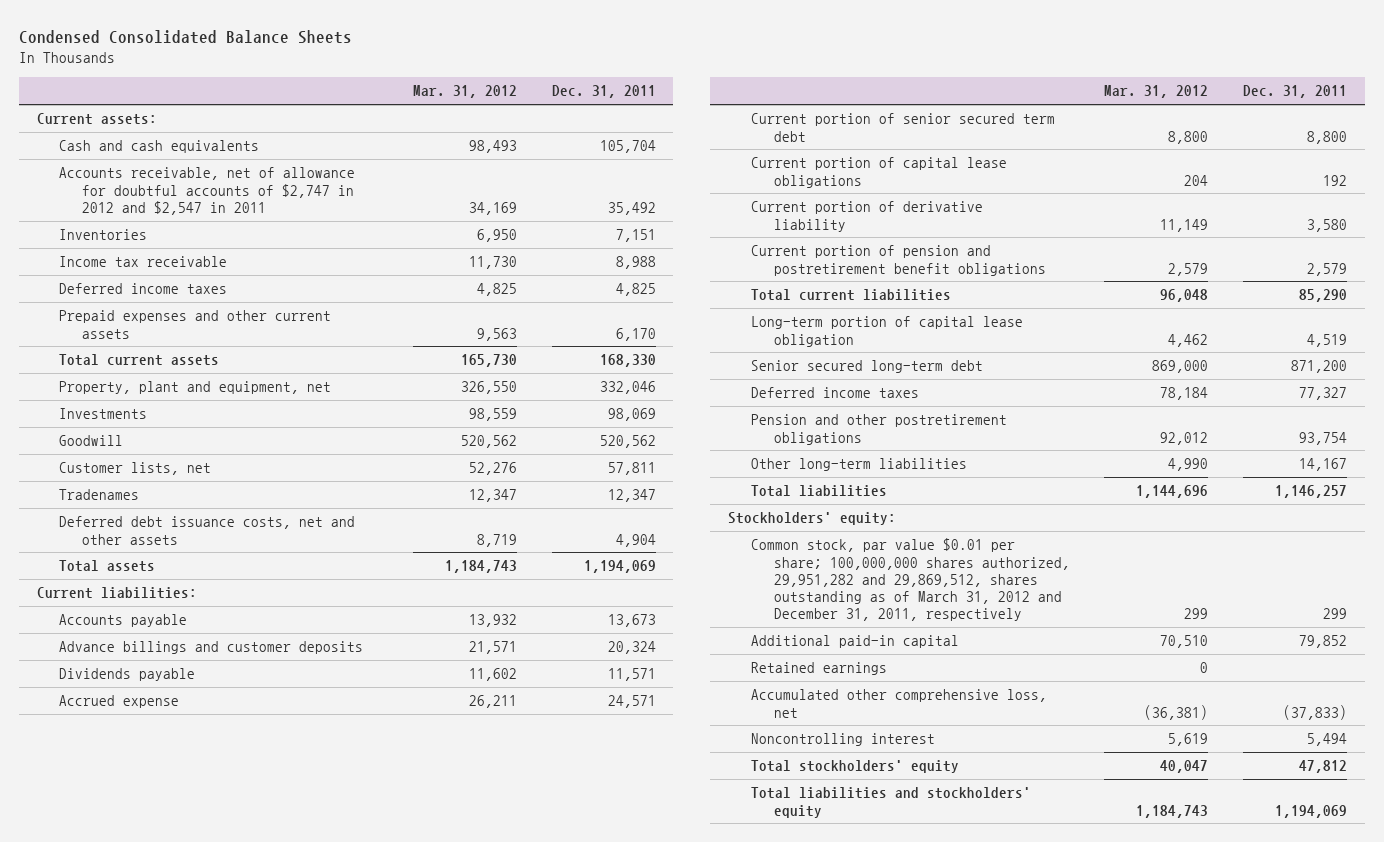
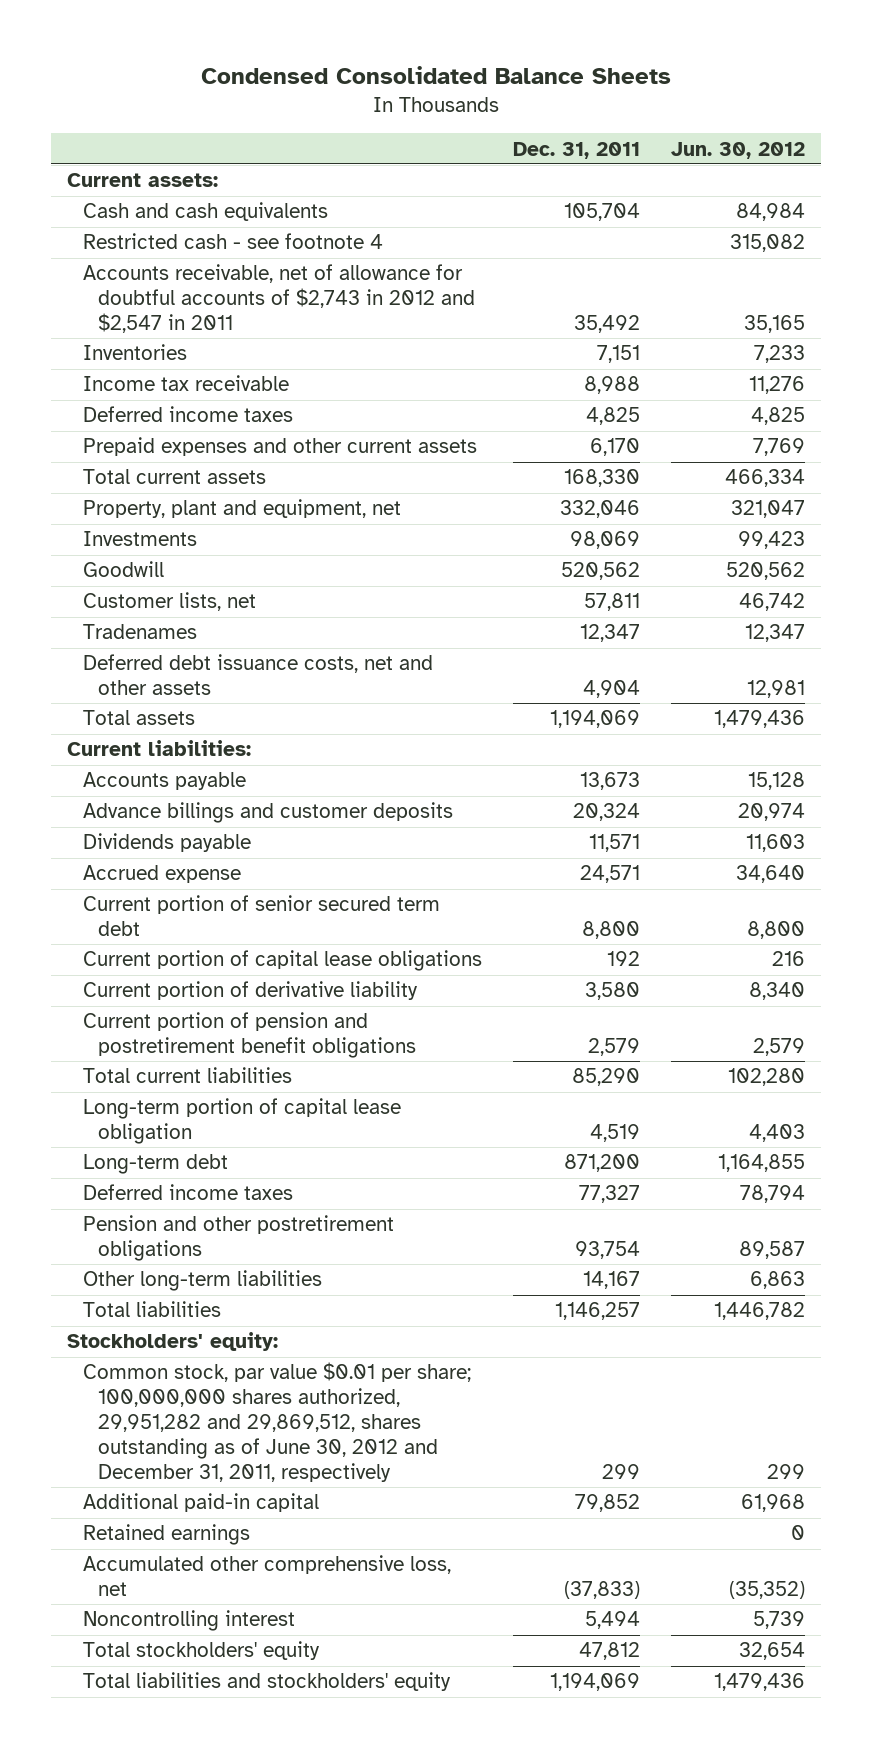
[413,85,518,99] Mar. 31, 2012 -> none
none -> [671,141,806,159] Jun. 30, 2012
none -> [82,233,383,250] Restricted cash - see footnote 4
[59,167,356,215] Accounts receivable, net of allowance for doubtful accounts of $2,747 in 2012 and $2,547 in 2011 -> [82,264,476,333] Accounts receivable, net of allowance for doubtful accounts of $2,743 in 2012 and $2,547 in 2011
[750,360,983,374] Senior secured long-term debt -> [82,1154,228,1175] Long-term debt
[750,538,1070,622] Common stock, par value $0.01 per share; 100,000,000 shares authorized, 29,951,282 and 29,869,512, shares outstanding as of March 31, 2012 and December 31, 2011, respectively -> [82,1362,471,1482] Common stock, par value $0.01 per share; 100,000,000 shares authorized, 29,951,282 and 29,869,512, shares outstanding as of June 30, 2012 and December 31, 2011, respectively

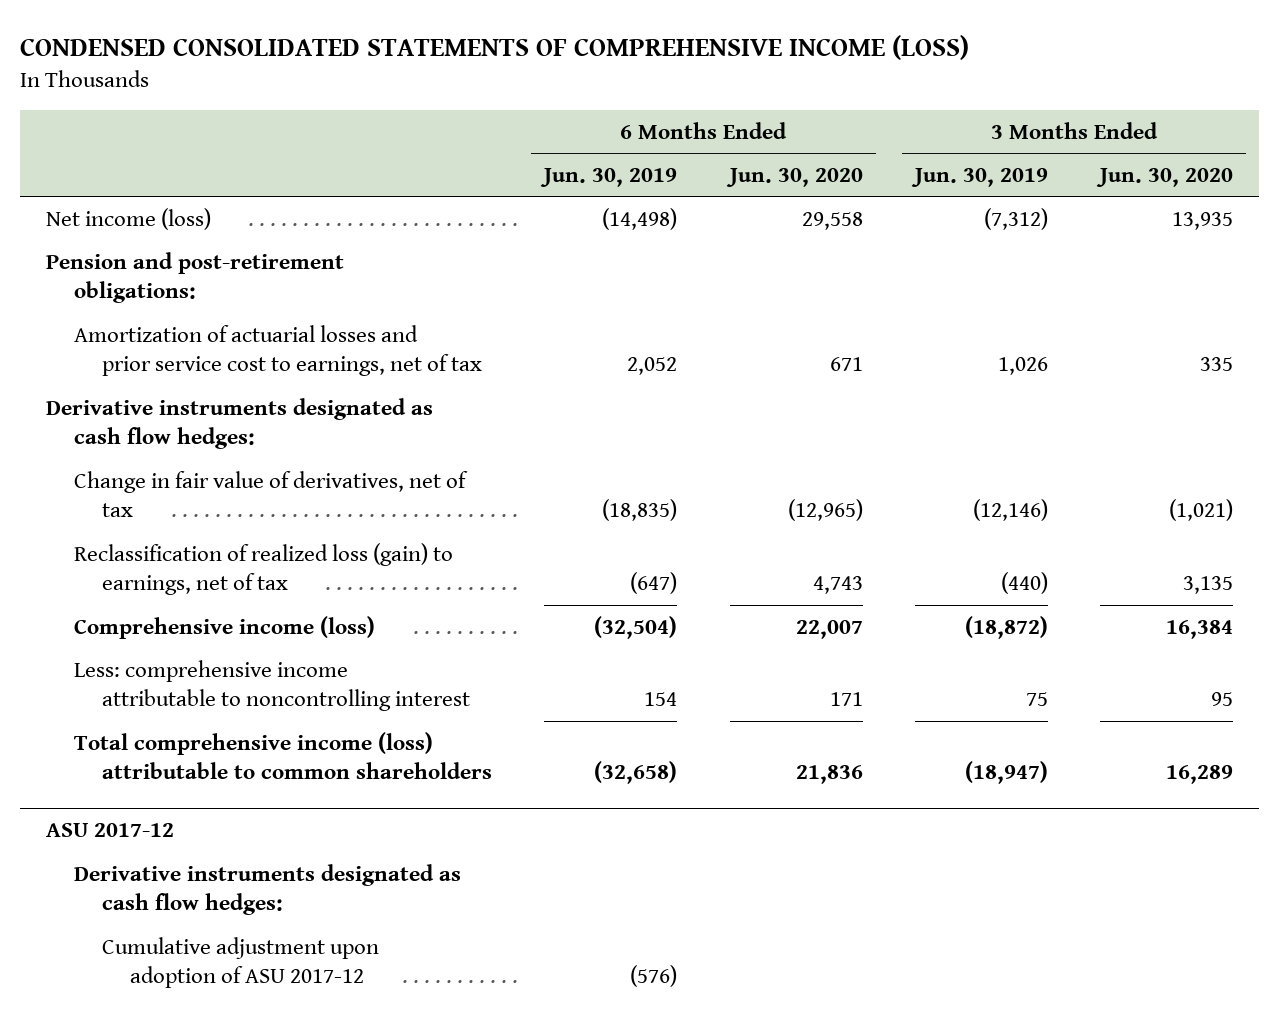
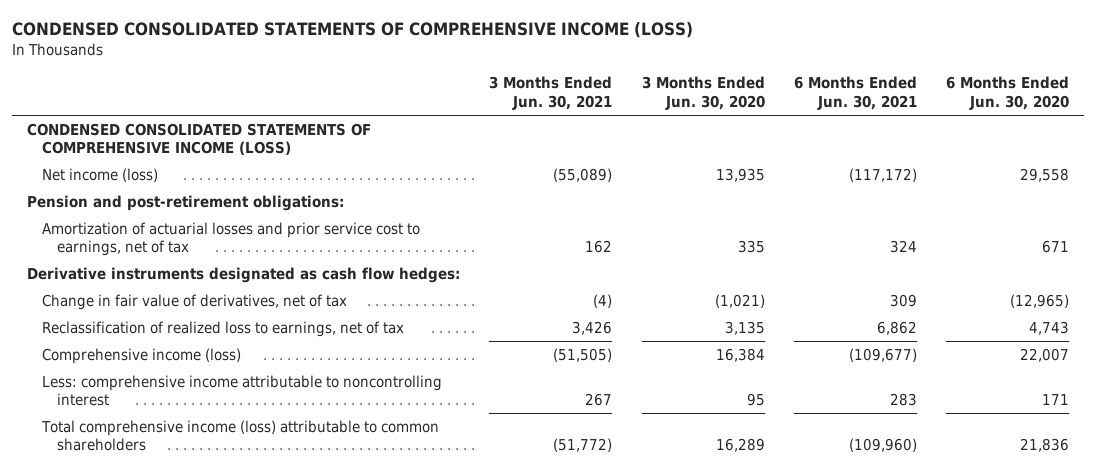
[540,167,678,187] Jun. 30, 2019 -> none
[910,167,1048,187] Jun. 30, 2019 -> none
none -> [489,76,613,111] 3 Months Ended Jun. 30, 2021
none -> [793,76,917,111] 6 Months Ended Jun. 30, 2021
none -> [27,122,372,156] CONDENSED CONSOLIDATED STATEMENTS OF COMPREHENSIVE INCOME (LOSS)
[74,542,454,596] Reclassification of realized loss (gain) to earnings, net of tax -> [42,320,405,337] Reclassification of realized loss to earnings, net of tax
[46,823,175,838] ASU 2017-12 -> none
[74,863,462,916] Derivative instruments designated as cash flow hedges: -> none
[102,936,380,989] Cumulative adjustment upon adoption of ASU 2017-12 -> none

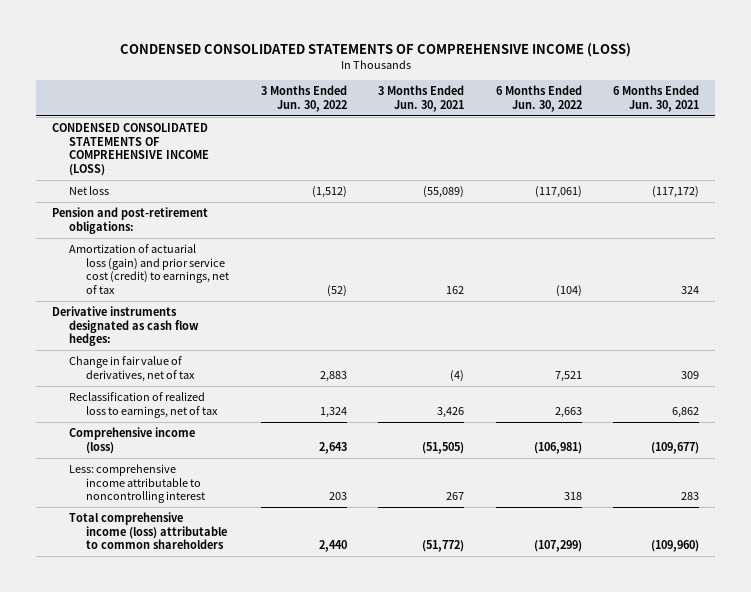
[641,76,765,111] 3 Months Ended Jun. 30, 2020 -> none
[946,76,1070,111] 6 Months Ended Jun. 30, 2020 -> none
none -> [260,85,347,112] 3 Months Ended Jun. 30, 2022
none -> [495,85,582,112] 6 Months Ended Jun. 30, 2022
[42,167,159,182] Net income (loss) -> [69,186,110,196] Net loss
[42,221,421,257] Amortization of actuarial losses and prior service cost to earnings, net of tax -> [69,244,230,294] Amortization of actuarial loss (gain) and prior service cost (credit) to earnings, net of tax

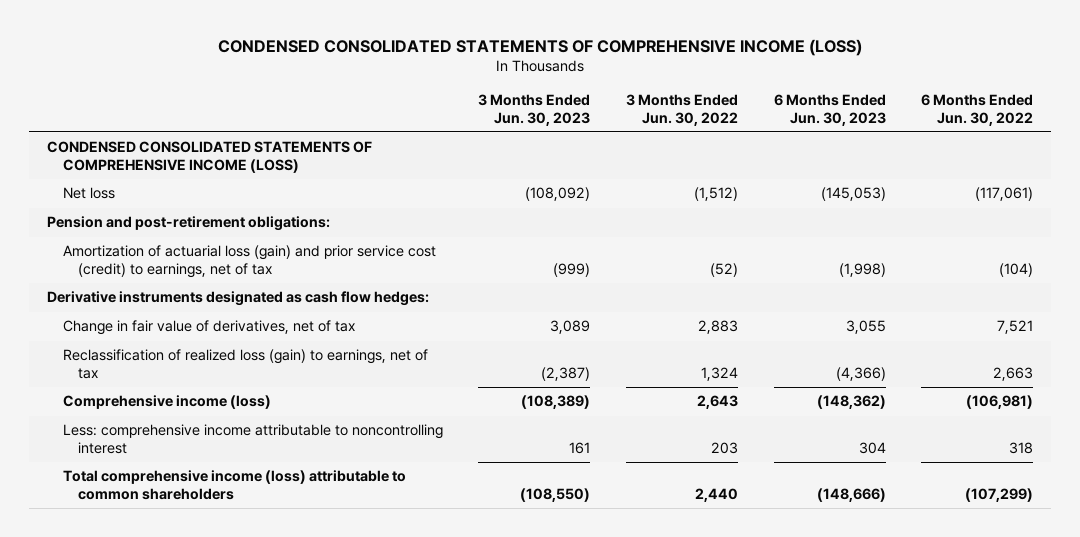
[378,85,465,112] 3 Months Ended Jun. 30, 2021 -> none
[613,85,700,112] 6 Months Ended Jun. 30, 2021 -> none
none -> [478,94,591,126] 3 Months Ended Jun. 30, 2023
none -> [773,94,886,126] 6 Months Ended Jun. 30, 2023
[69,392,219,418] Reclassification of realized loss to earnings, net of tax -> [62,349,428,380] Reclassification of realized loss (gain) to earnings, net of tax

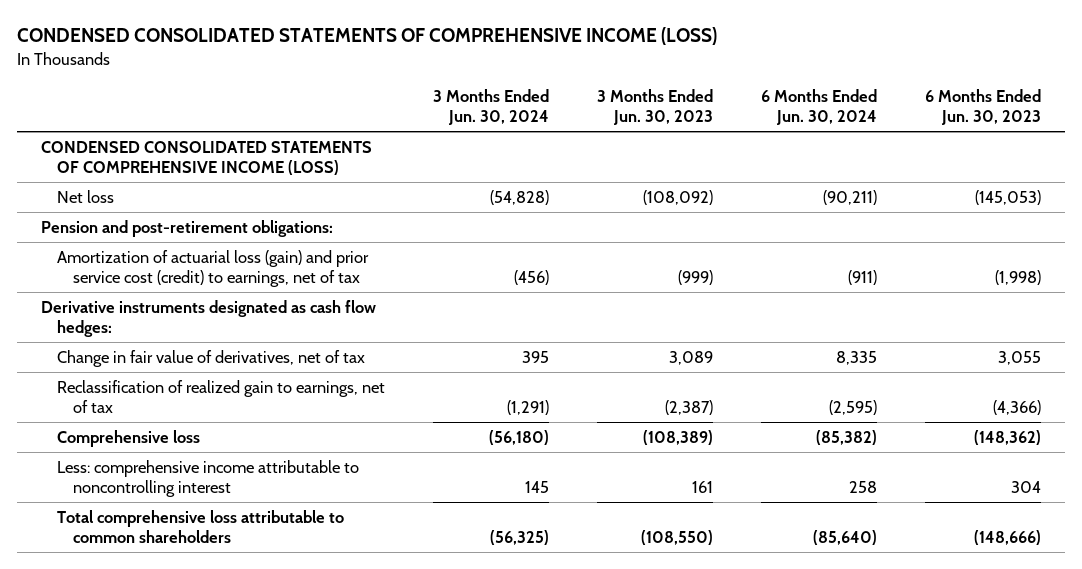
[625,94,738,126] 3 Months Ended Jun. 30, 2022 -> none
[921,94,1034,126] 6 Months Ended Jun. 30, 2022 -> none
none -> [432,88,549,125] 3 Months Ended Jun. 30, 2024
none -> [761,88,878,125] 6 Months Ended Jun. 30, 2024
[62,349,428,380] Reclassification of realized loss (gain) to earnings, net of tax -> [56,379,385,413] Reclassification of realized gain to earnings, net of tax
[62,395,271,410] Comprehensive income (loss) -> [56,429,200,447] Comprehensive loss
[62,470,406,501] Total comprehensive income (loss) attributable to common shareholders -> [56,509,344,543] Total comprehensive loss attributable to common shareholders

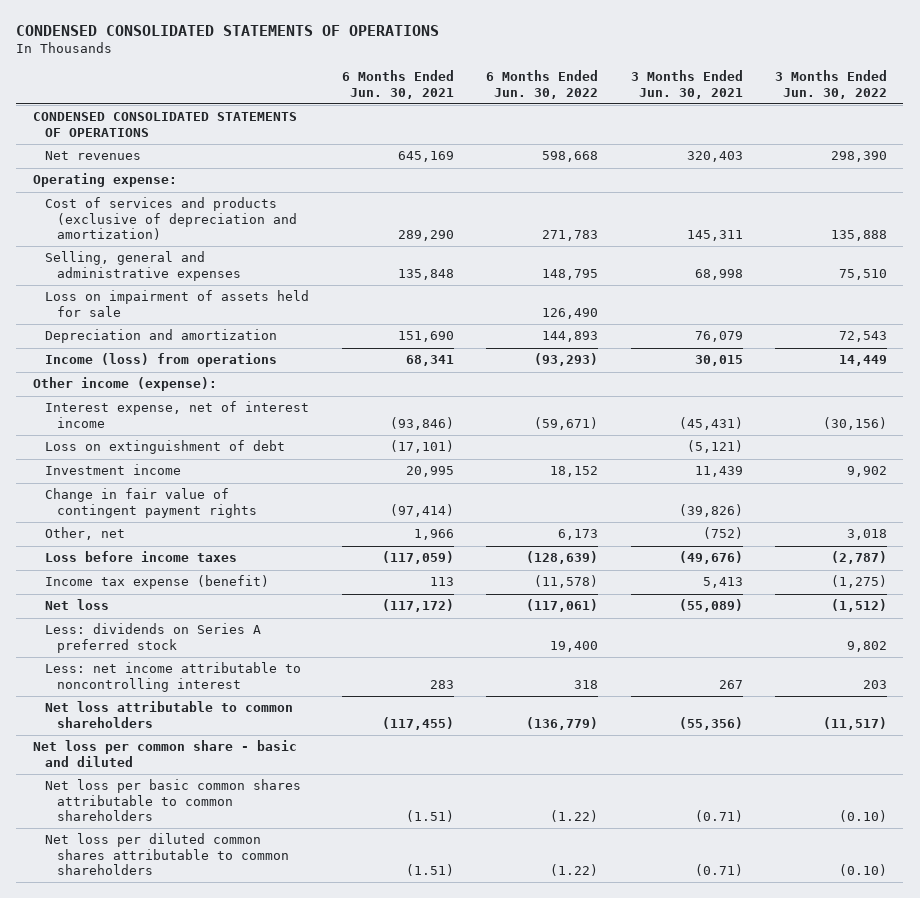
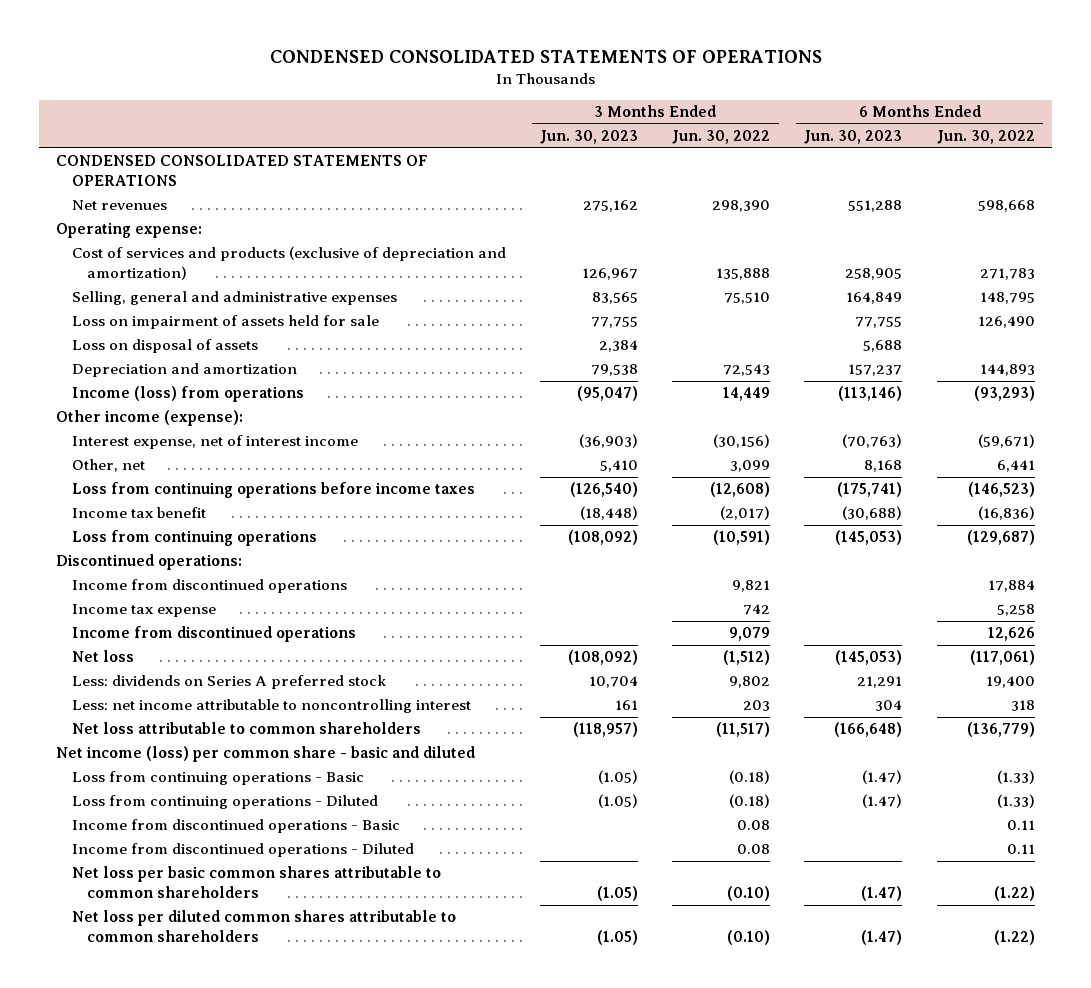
[341,70,454,99] 6 Months Ended Jun. 30, 2021 -> none
[630,70,743,99] 3 Months Ended Jun. 30, 2021 -> none
none -> [540,130,639,145] Jun. 30, 2023
none -> [804,130,903,145] Jun. 30, 2023
none -> [71,339,258,354] Loss on disposal of assets
[45,440,286,455] Loss on extinguishment of debt -> none
[45,464,182,476] Investment income -> none
[45,488,258,518] Change in fair value of contingent payment rights -> none
[558,529,599,541] 6,173 -> [996,460,1035,473] 6,441
[847,529,888,541] 3,018 -> [730,460,771,473] 3,099
[45,551,238,563] Loss before income taxes -> [71,482,475,499] Loss from continuing operations before income taxes
[526,551,599,565] (128,639) -> [967,482,1035,498] (146,523)
[831,551,888,565] (2,787) -> [710,482,771,498] (12,608)
[45,575,270,590] Income tax expense (benefit) -> [71,507,206,519] Income tax benefit
[534,575,599,589] (11,578) -> [977,506,1035,521] (16,836)
[831,575,888,589] (1,275) -> [720,506,771,521] (2,017)
none -> [71,530,317,547] Loss from continuing operations
none -> [56,554,243,571] Discontinued operations:
none -> [71,579,347,594] Income from discontinued operations
none -> [71,604,216,618] Income tax expense
none -> [71,626,356,643] Income from discontinued operations
[32,740,297,767] Net loss per common share - basic and diluted -> [56,746,476,763] Net income (loss) per common share - basic and diluted
none -> [71,771,364,786] Loss from continuing operations - Basic
none -> [71,795,378,810] Loss from continuing operations - Diluted
none -> [71,819,400,834] Income from discontinued operations - Basic
none -> [71,843,414,858] Income from discontinued operations - Diluted

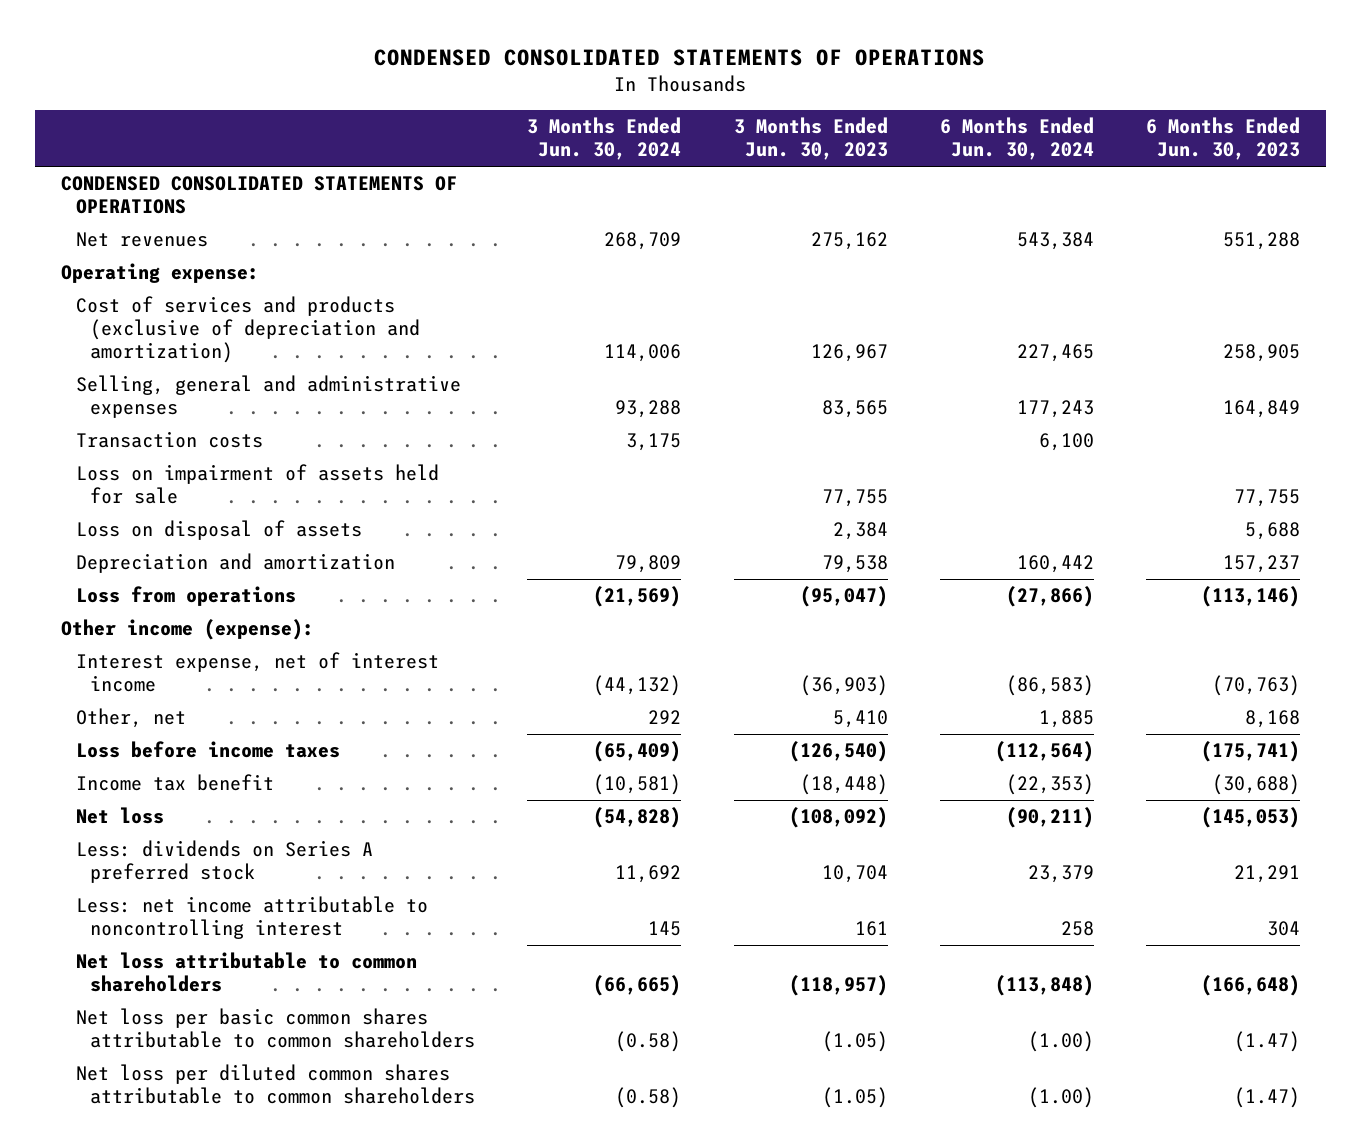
[672,130,771,145] Jun. 30, 2022 -> none
[936,130,1035,145] Jun. 30, 2022 -> none
none -> [527,117,682,161] 3 Months Ended Jun. 30, 2024
none -> [939,117,1094,161] 6 Months Ended Jun. 30, 2024
none -> [75,431,263,449] Transaction costs
[71,386,304,403] Income (loss) from operations -> [75,586,296,607] Loss from operations
[71,482,475,499] Loss from continuing operations before income taxes -> [75,741,340,759] Loss before income taxes
[71,530,317,547] Loss from continuing operations -> none
[56,554,243,571] Discontinued operations: -> none
[71,579,347,594] Income from discontinued operations -> none
[71,604,216,618] Income tax expense -> none
[71,626,356,643] Income from discontinued operations -> none
[56,746,476,763] Net income (loss) per common share - basic and diluted -> none
[71,771,364,786] Loss from continuing operations - Basic -> none
[71,795,378,810] Loss from continuing operations - Diluted -> none
[71,819,400,834] Income from discontinued operations - Basic -> none
[71,843,414,858] Income from discontinued operations - Diluted -> none

